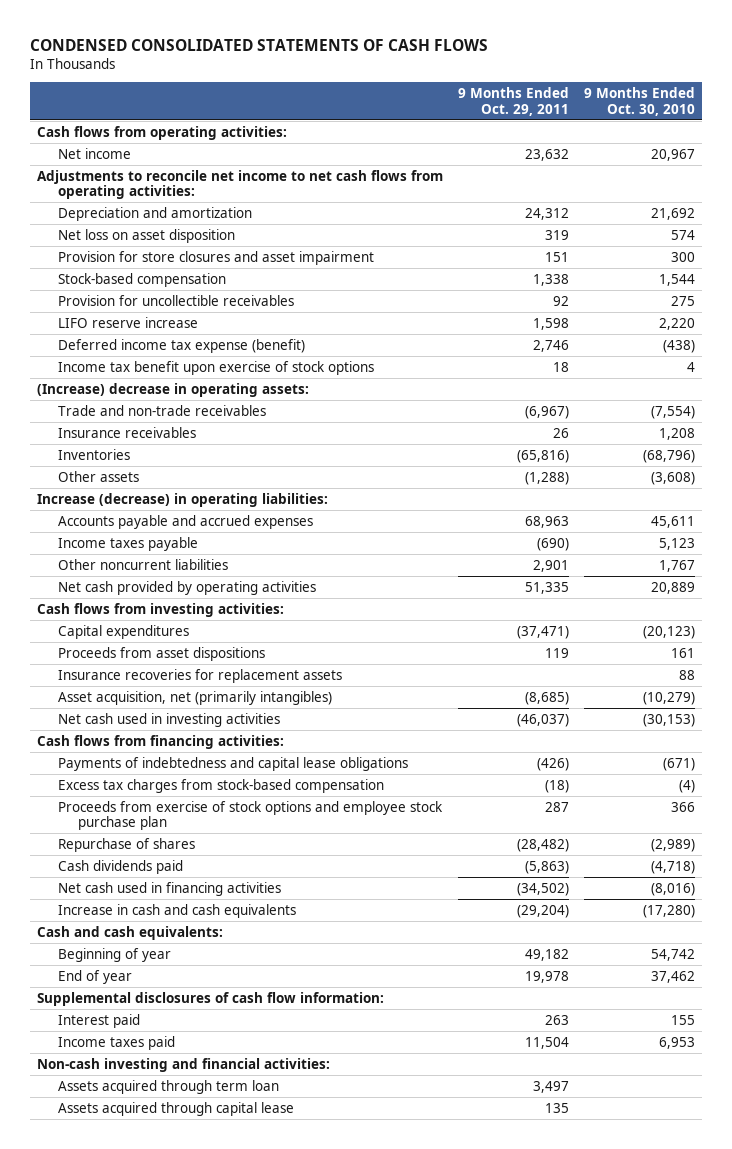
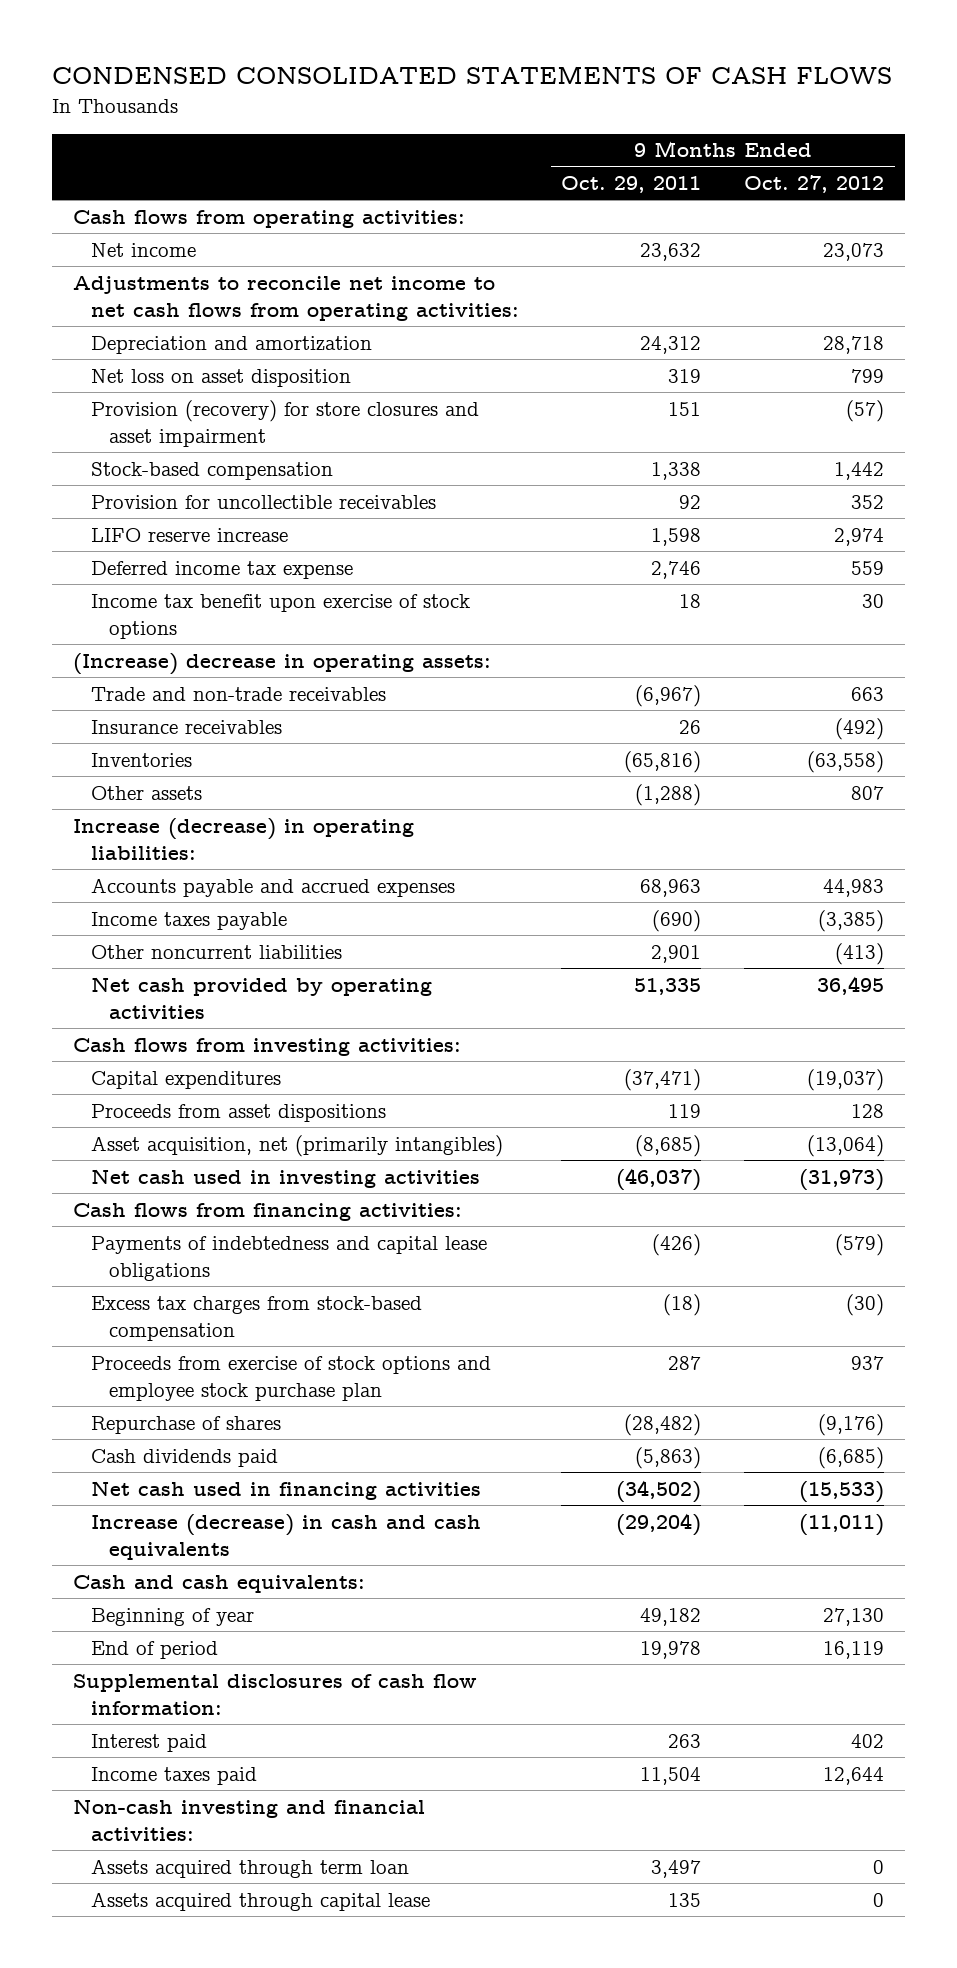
[583,87,695,116] 9 Months Ended Oct. 30, 2010 -> none
none -> [743,175,884,194] Oct. 27, 2012
[57,250,374,265] Provision for store closures and asset impairment -> [90,399,479,447] Provision (recovery) for store closures and asset impairment
[57,338,305,353] Deferred income tax expense (benefit) -> [90,560,353,579] Deferred income tax expense
[57,668,342,683] Insurance recoveries for replacement assets -> none
[57,903,296,918] Increase in cash and cash equivalents -> [90,1513,481,1560] Increase (decrease) in cash and cash equivalents
[57,969,132,984] End of year -> [90,1640,218,1659] End of period

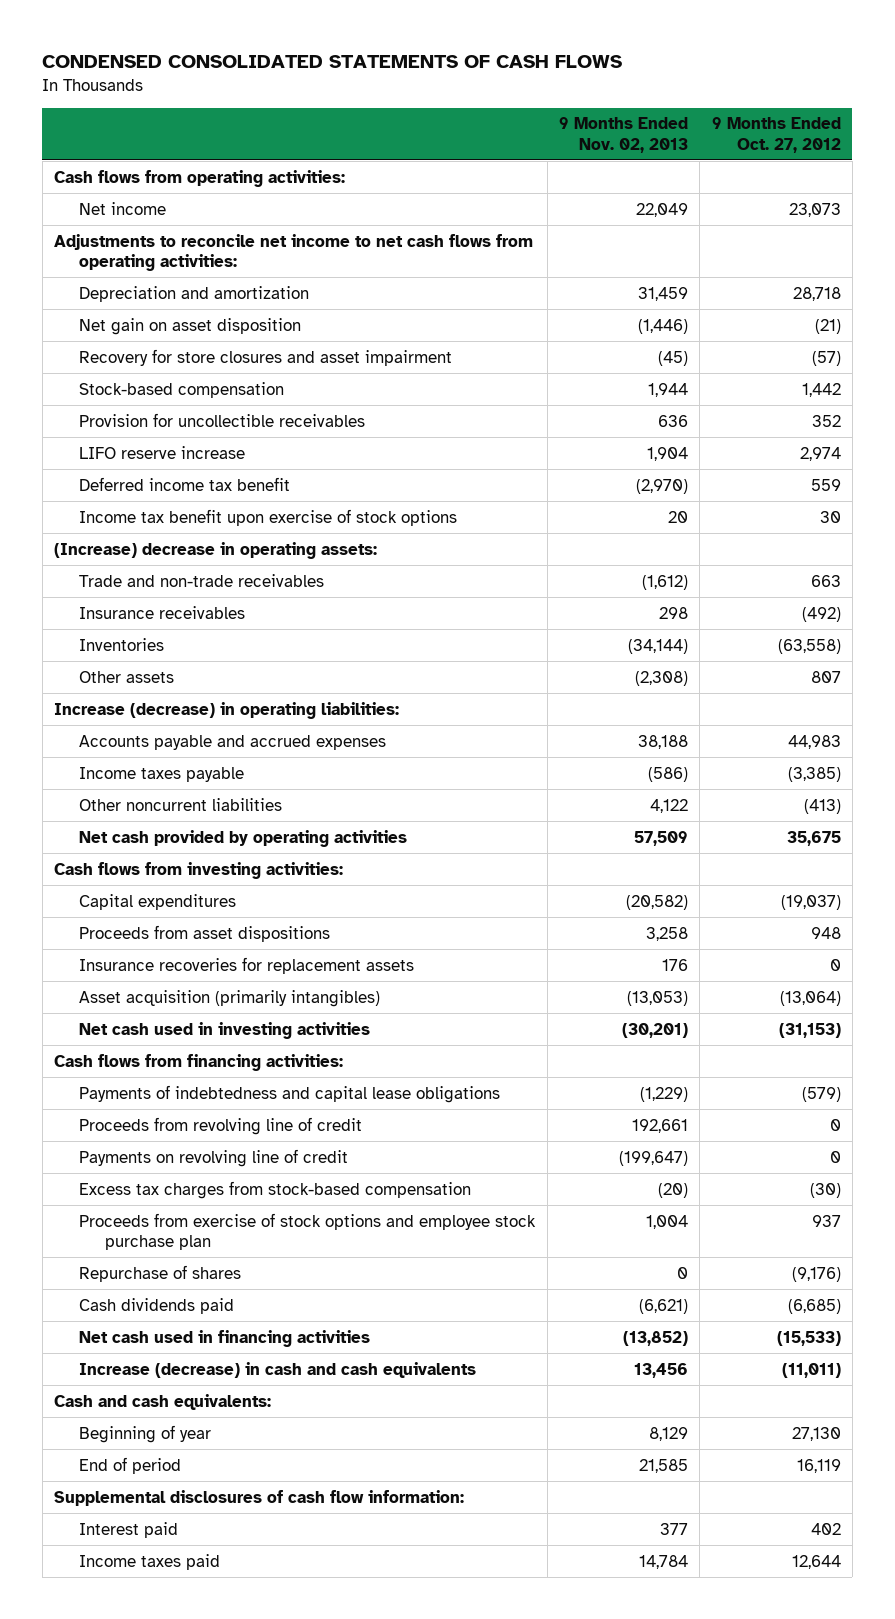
[561,176,702,194] Oct. 29, 2011 -> none
none -> [558,117,688,153] 9 Months Ended Nov. 02, 2013
[90,368,351,387] Net loss on asset disposition -> [79,317,302,335] Net gain on asset disposition
[850,368,884,383] 799 -> [814,318,841,334] (21)
[90,399,479,447] Provision (recovery) for store closures and asset impairment -> [79,348,453,366] Recovery for store closures and asset impairment
[90,560,353,579] Deferred income tax expense -> [79,476,291,491] Deferred income tax benefit
[816,975,884,995] 36,495 -> [786,830,841,846] 35,675
[850,1103,884,1118] 128 -> [810,926,841,939] 948
none -> [79,956,415,974] Insurance recoveries for replacement assets
[90,1134,503,1157] Asset acquisition, net (primarily intangibles) -> [79,989,381,1007] Asset acquisition (primarily intangibles)
[798,1168,884,1191] (31,973) -> [778,1022,841,1038] (31,153)
none -> [79,1116,363,1135] Proceeds from revolving line of credit
none -> [79,1148,349,1167] Payments on revolving line of credit
[72,1798,425,1841] Non-cash investing and financial activities: -> none
[90,1858,409,1878] Assets acquired through term loan -> none
[90,1891,430,1911] Assets acquired through capital lease -> none

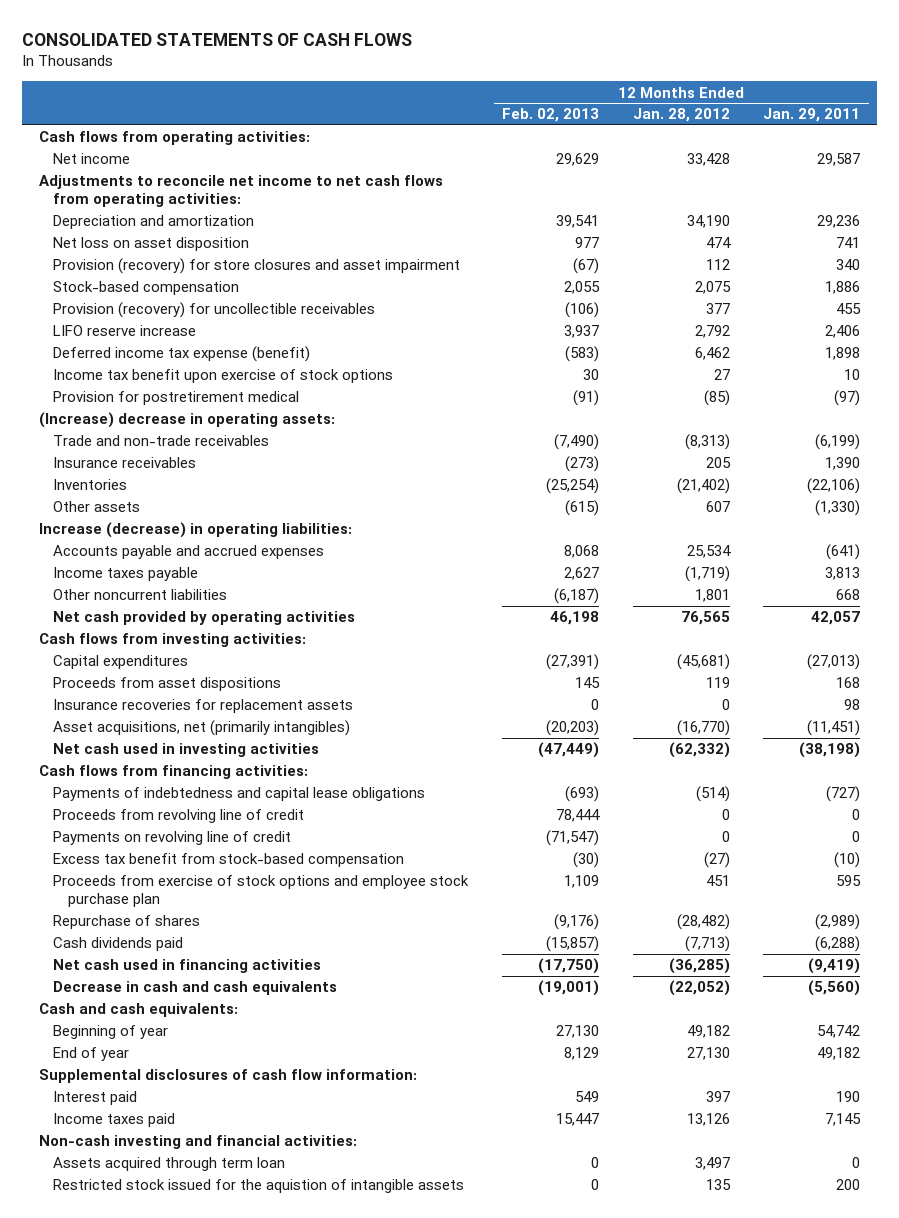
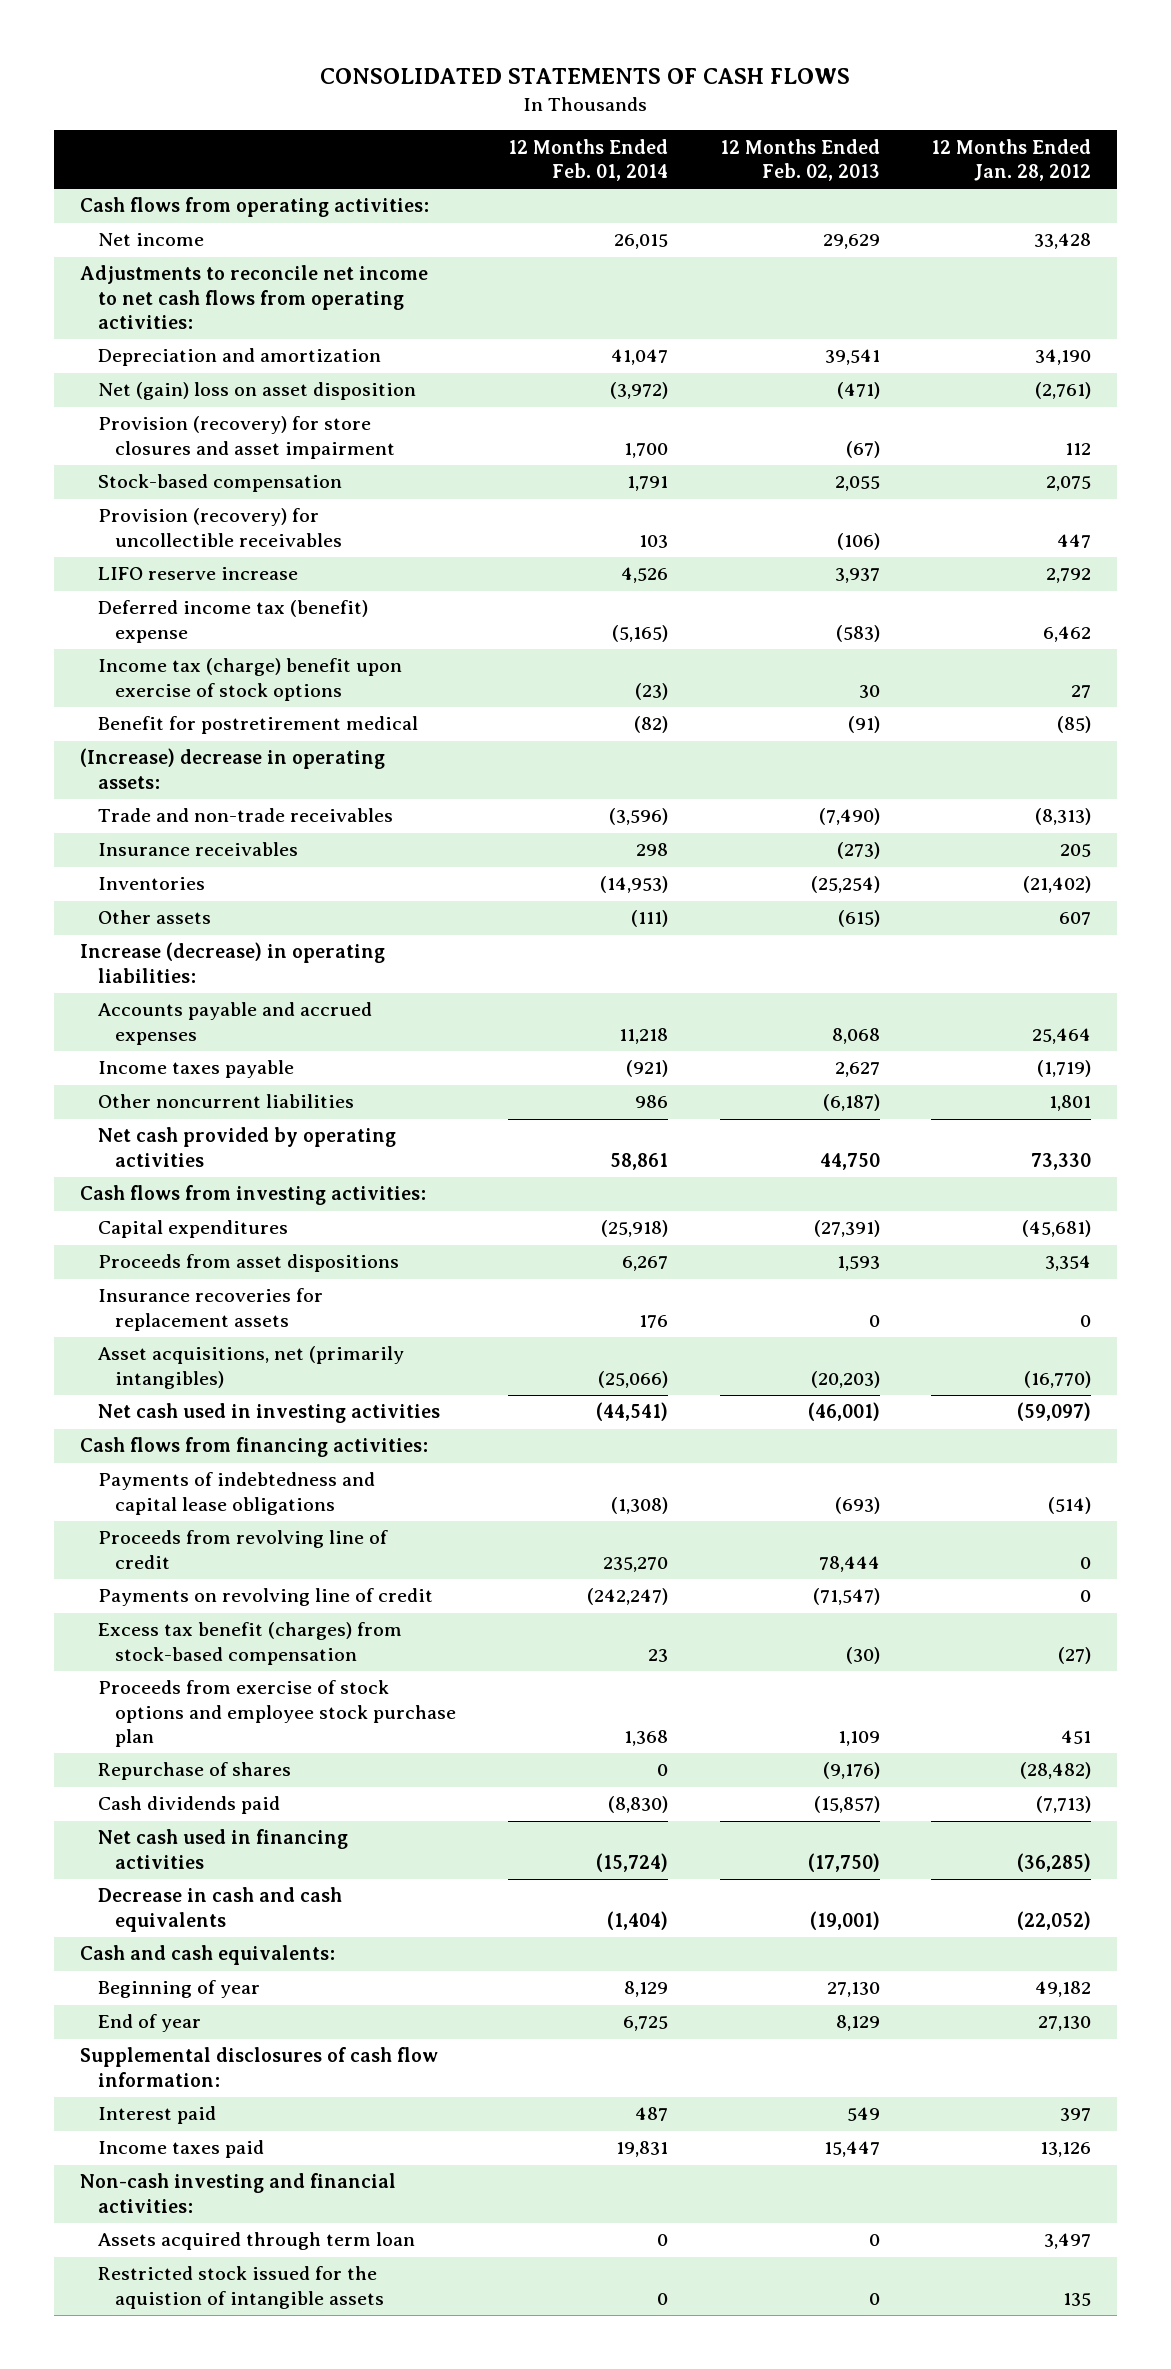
[763,108,861,123] Jan. 29, 2011 -> none
none -> [507,138,668,182] 12 Months Ended Feb. 01, 2014
[53,237,250,252] Net loss on asset disposition -> [97,382,416,401] Net (gain) loss on asset disposition
[575,237,600,249] 977 -> [836,382,880,400] (471)
[705,237,731,249] 474 -> [1035,382,1092,400] (2,761)
[705,303,730,315] 377 -> [1057,533,1092,548] 447
[53,346,311,363] Deferred income tax expense (benefit) -> [97,600,368,643] Deferred income tax (benefit) expense
[53,369,394,384] Income tax benefit upon exercise of stock options -> [97,658,402,701] Income tax (charge) benefit upon exercise of stock options
[53,391,300,406] Provision for postretirement medical -> [97,716,418,735] Benefit for postretirement medical
[686,545,731,559] 25,534 -> [1032,1027,1092,1044] 25,464
[550,611,600,626] 46,198 -> [819,1152,880,1170] 44,750
[680,611,730,626] 76,565 -> [1031,1152,1092,1170] 73,330
[575,677,601,689] 145 -> [836,1256,880,1272] 1,593
[705,677,730,689] 119 -> [1045,1255,1092,1272] 3,354
[538,742,600,759] (47,449) -> [807,1402,880,1422] (46,001)
[668,742,730,759] (62,332) -> [1017,1402,1092,1422] (59,097)
[53,853,405,868] Excess tax benefit from stock-based compensation -> [97,1622,402,1665] Excess tax benefit (charges) from stock-based compensation

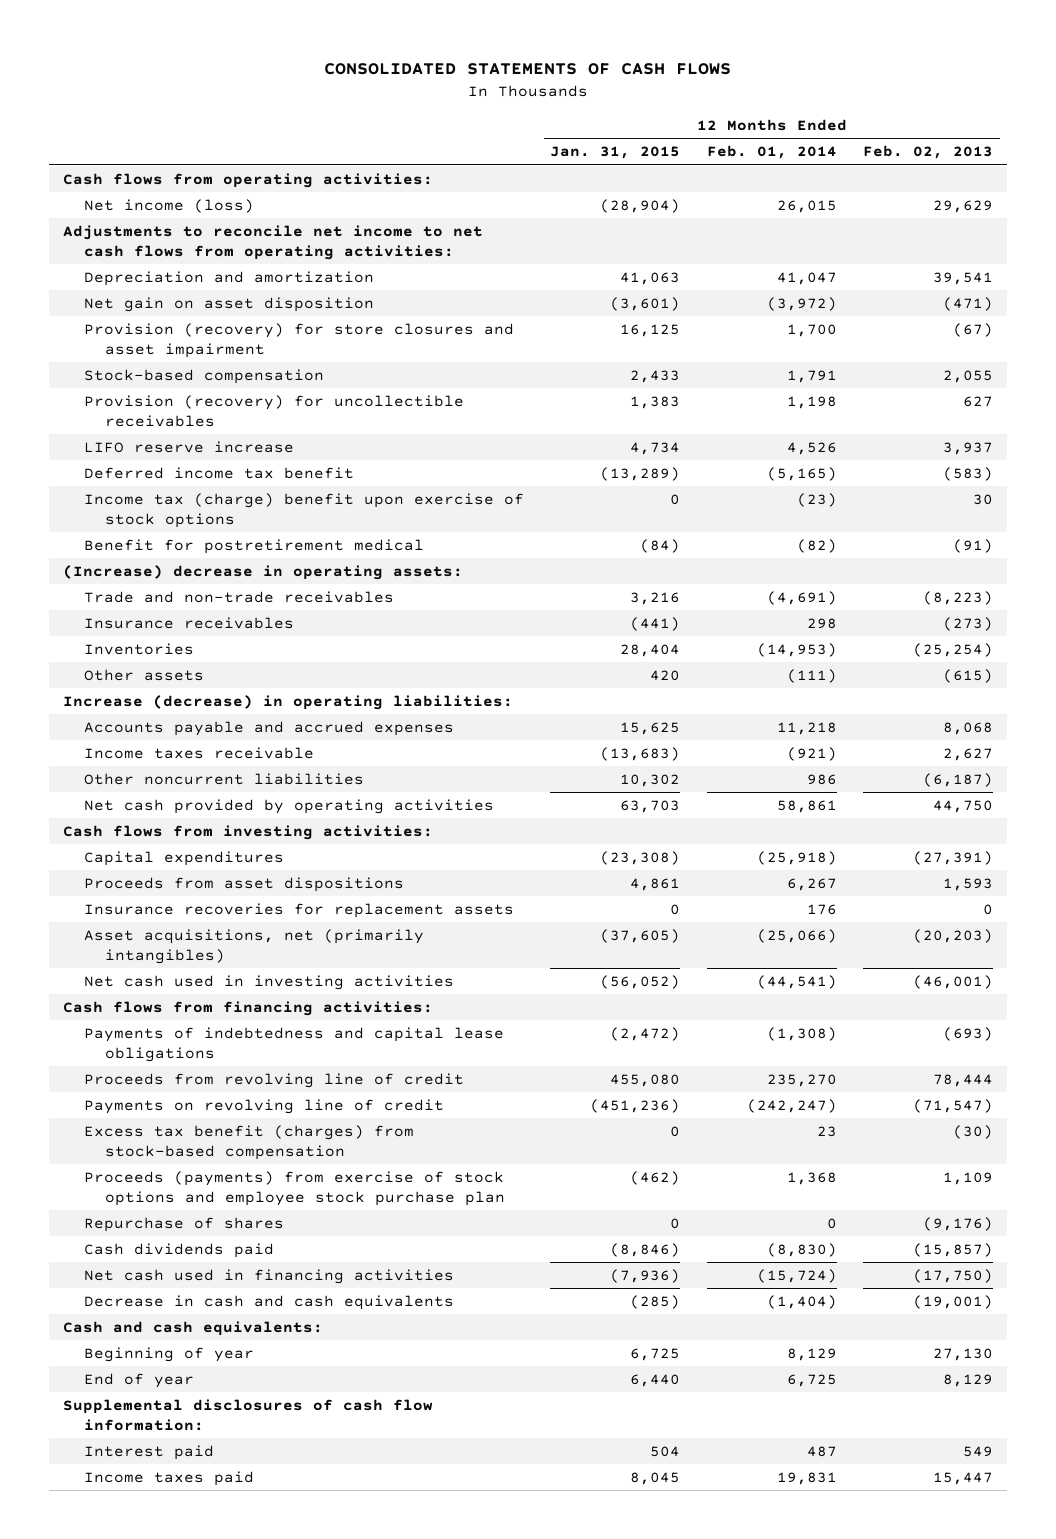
[931,138,1092,182] 12 Months Ended Jan. 28, 2012 -> none
none -> [550,146,681,160] Jan. 31, 2015
[97,233,204,247] Net income -> [83,198,254,213] Net income (loss)
[97,382,416,401] Net (gain) loss on asset disposition -> [83,296,374,312] Net gain on asset disposition
[638,534,668,548] 103 -> [786,395,837,409] 1,198
[836,532,880,550] (106) -> [963,395,994,407] 627
[97,600,368,643] Deferred income tax (benefit) expense -> [83,466,354,479] Deferred income tax benefit
[608,808,668,826] (3,596) -> [766,590,837,605] (4,691)
[818,808,880,826] (7,490) -> [923,590,994,605] (8,223)
[97,1060,294,1079] Income taxes payable -> [83,746,314,759] Income taxes receivable
[97,1680,457,1748] Proceeds from exercise of stock options and employee stock purchase plan -> [83,1170,505,1206] Proceeds (payments) from exercise of stock options and employee stock purchase plan
[79,2173,396,2213] Non-cash investing and financial activities: -> none
[97,2232,415,2251] Assets acquired through term loan -> none
[97,2266,385,2309] Restricted stock issued for the aquistion of intangible assets -> none

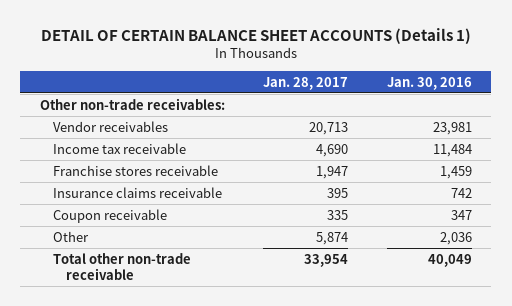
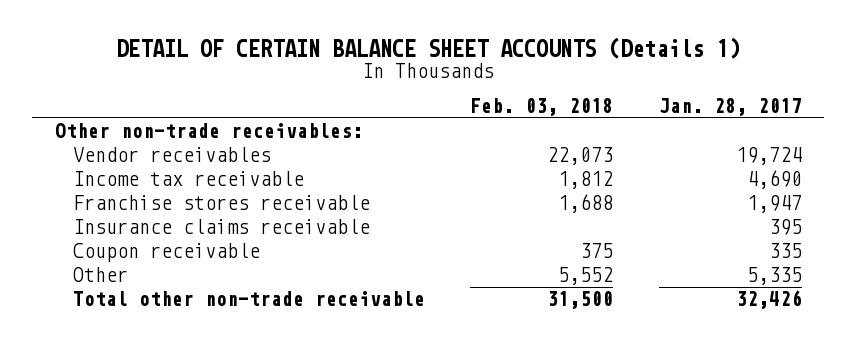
[386,76,472,90] Jan. 30, 2016 -> none
none -> [470,98,614,117] Feb. 03, 2018
[309,121,349,135] 20,713 -> [735,147,802,166] 19,724
[316,231,349,245] 5,874 -> [746,267,802,286] 5,335
[304,253,349,267] 33,954 -> [735,290,802,310] 32,426

